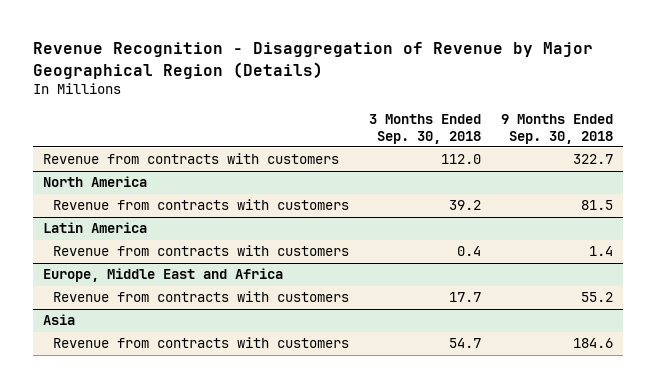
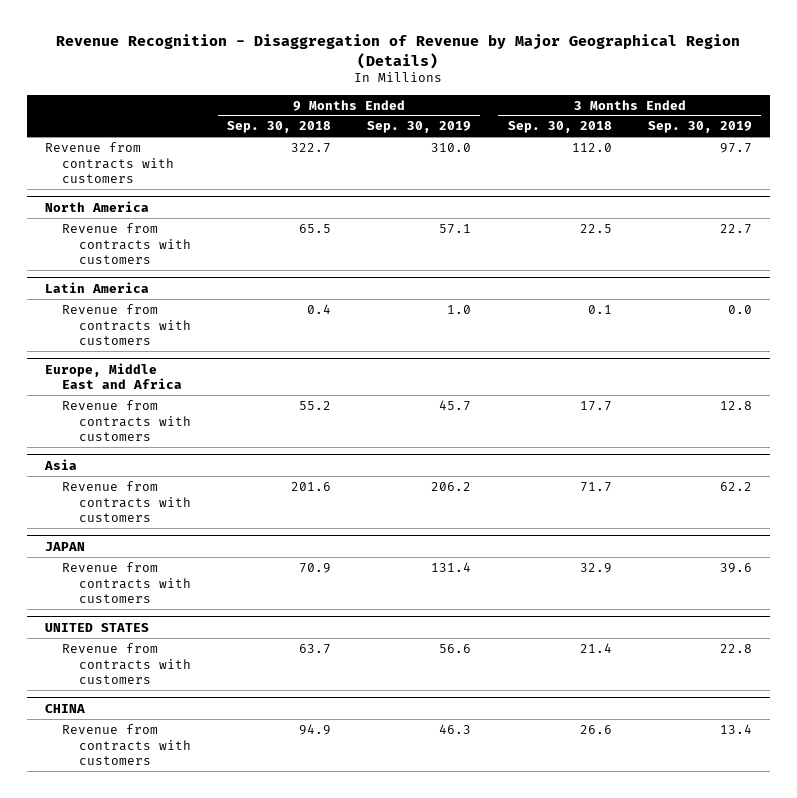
none -> [367,121,472,134] Sep. 30, 2019
none -> [647,121,752,134] Sep. 30, 2019
[449,200,482,211] 39.2 -> [579,223,612,233] 22.5
[581,200,614,211] 81.5 -> [298,223,331,233] 65.5
[457,246,482,257] 0.4 -> [587,304,612,314] 0.1
[589,246,614,257] 1.4 -> [306,303,331,314] 0.4
[449,338,482,349] 54.7 -> [579,481,612,492] 71.7
[573,338,614,349] 184.6 -> [290,481,331,491] 201.6
none -> [44,541,85,551] JAPAN
none -> [61,561,191,604] Revenue from contracts with customers
none -> [44,622,149,632] UNITED STATES
none -> [61,642,191,685] Revenue from contracts with customers
none -> [44,703,85,713] CHINA
none -> [61,723,191,766] Revenue from contracts with customers

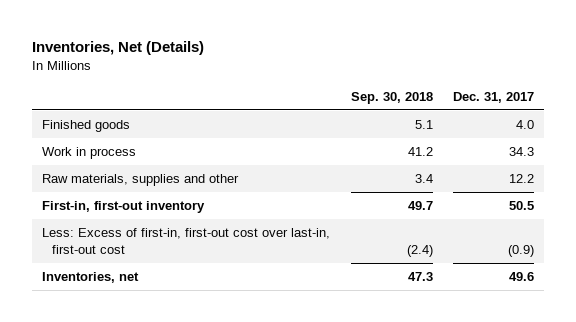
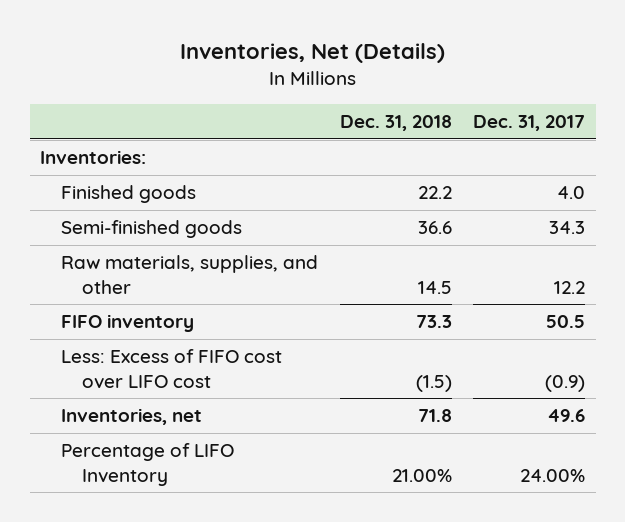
[350,91,433,104] Sep. 30, 2018 -> none
none -> [339,115,452,132] Dec. 31, 2018
none -> [40,150,147,165] Inventories:
[42,146,137,159] Work in process -> [61,220,243,239] Semi-finished goods
[42,173,240,186] Raw materials, supplies and other -> [61,255,319,294] Raw materials, supplies, and other
[42,200,206,213] First-in, first-out inventory -> [61,314,195,333] FIFO inventory
[42,227,331,254] Less: Excess of first-in, first-out cost over last-in, first-out cost -> [61,349,283,389] Less: Excess of FIFO cost over LIFO cost
none -> [61,443,235,486] Percentage of LIFO Inventory

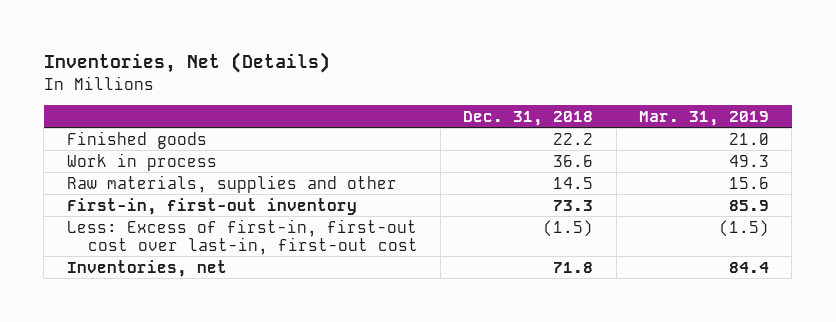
[472,115,585,132] Dec. 31, 2017 -> none
none -> [639,110,770,126] Mar. 31, 2019
[40,150,147,165] Inventories: -> none
[61,220,243,239] Semi-finished goods -> [66,152,217,171] Work in process
[61,255,319,294] Raw materials, supplies, and other -> [66,174,397,193] Raw materials, supplies and other
[61,314,195,333] FIFO inventory -> [66,197,357,215] First-in, first-out inventory
[61,349,283,389] Less: Excess of FIFO cost over LIFO cost -> [66,218,418,255] Less: Excess of first-in, first-out cost over last-in, first-out cost
[61,443,235,486] Percentage of LIFO Inventory -> none

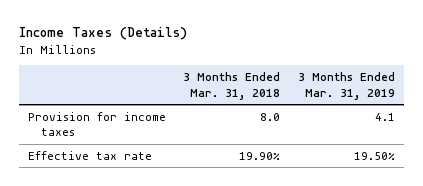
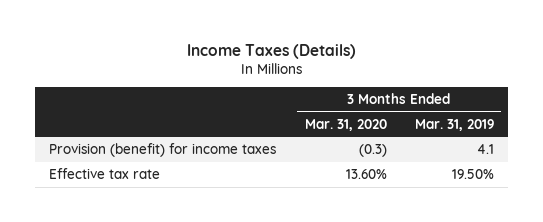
[183,72,281,100] 3 Months Ended Mar. 31, 2018 -> none
none -> [304,118,387,131] Mar. 31, 2020
[27,111,166,137] Provision for income taxes -> [49,143,277,158] Provision (benefit) for income taxes

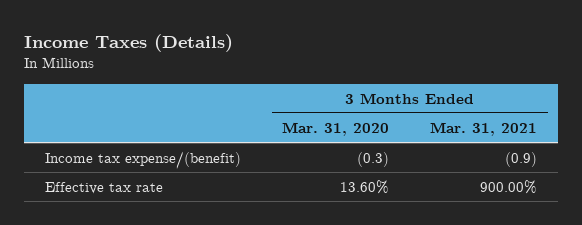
[414,118,494,131] Mar. 31, 2019 -> none
none -> [430,121,538,136] Mar. 31, 2021
[49,143,277,158] Provision (benefit) for income taxes -> [44,150,241,169] Income tax expense/(benefit)

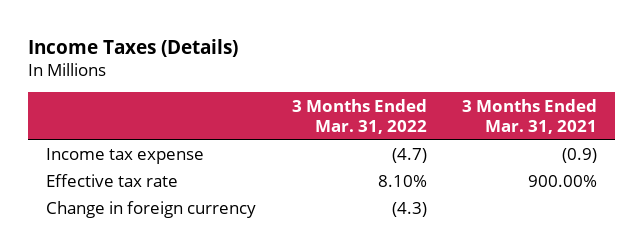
[282,121,390,136] Mar. 31, 2020 -> none
none -> [291,98,427,134] 3 Months Ended Mar. 31, 2022
[44,150,241,169] Income tax expense/(benefit) -> [46,148,205,165] Income tax expense
none -> [46,201,257,219] Change in foreign currency

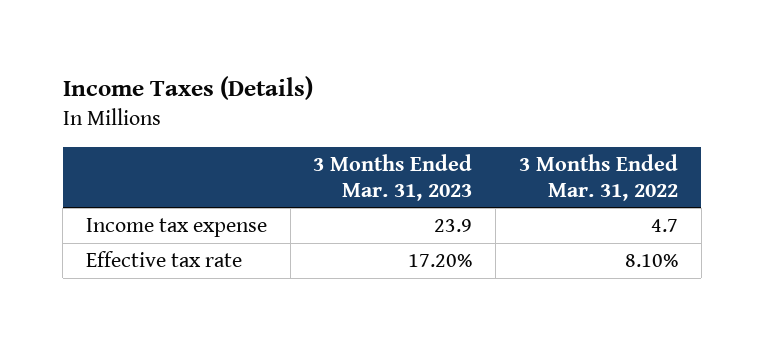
[462,98,598,134] 3 Months Ended Mar. 31, 2021 -> none
none -> [313,154,473,201] 3 Months Ended Mar. 31, 2023
[391,148,427,164] (4.7) -> [651,219,679,233] 4.7
[46,201,257,219] Change in foreign currency -> none

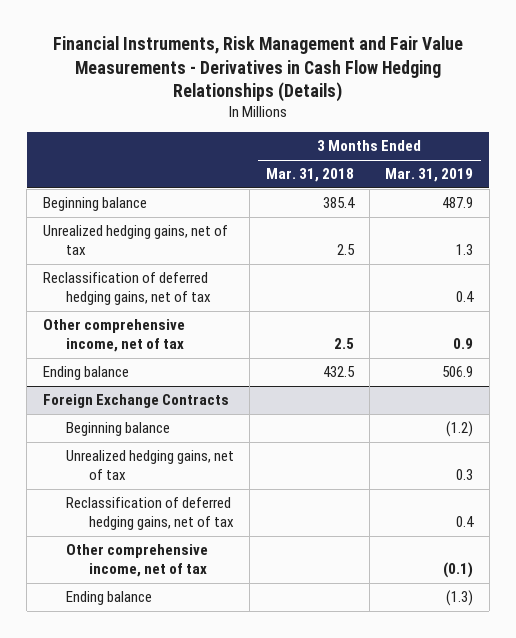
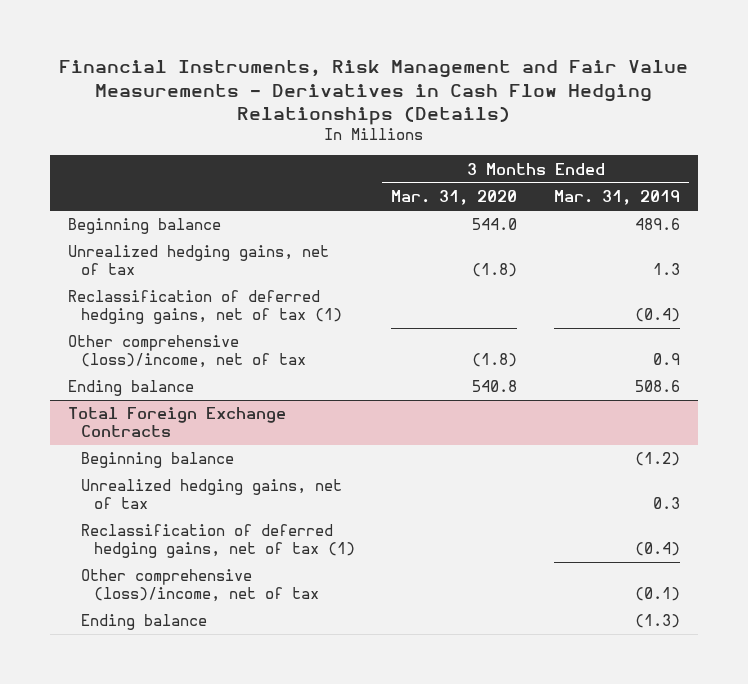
[265,168,354,183] Mar. 31, 2018 -> none
none -> [391,190,518,206] Mar. 31, 2020
[442,197,474,209] 487.9 -> [634,218,680,231] 489.6
[42,272,211,306] Reclassification of deferred hedging gains, net of tax -> [68,290,343,325] Reclassification of deferred hedging gains, net of tax (1)
[456,291,475,303] 0.4 -> [634,308,680,323] (0.4)
[42,319,185,353] Other comprehensive income, net of tax -> [68,335,307,369] Other comprehensive (loss)/income, net of tax
[442,366,474,378] 506.9 -> [634,380,680,393] 508.6
[42,394,229,409] Foreign Exchange Contracts -> [68,407,287,438] Total Foreign Exchange Contracts
[65,497,235,531] Reclassification of deferred hedging gains, net of tax -> [81,524,355,559] Reclassification of deferred hedging gains, net of tax (1)
[456,516,475,528] 0.4 -> [634,542,680,557] (0.4)
[65,544,208,578] Other comprehensive income, net of tax -> [81,569,319,603] Other comprehensive (loss)/income, net of tax

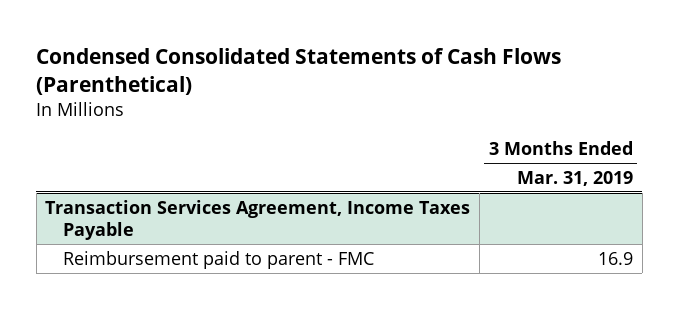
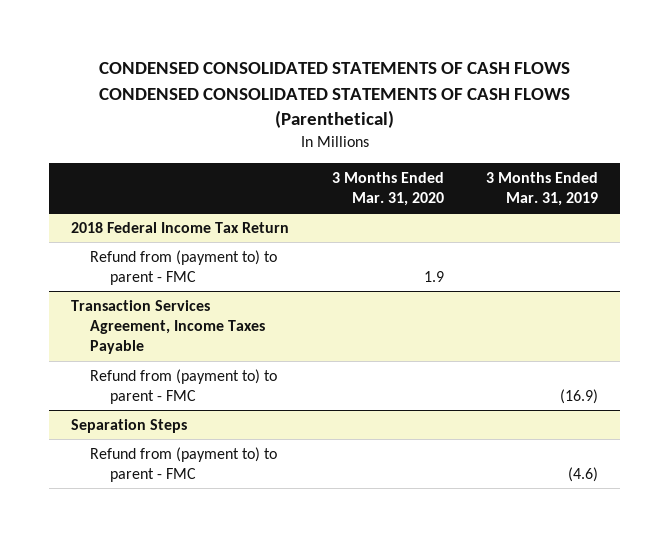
[36,48,562,96] Condensed Consolidated Statements of Cash Flows (Parenthetical) -> [98,62,570,128] CONDENSED CONSOLIDATED STATEMENTS OF CASH FLOWS CONDENSED CONSOLIDATED STATEMENTS OF CASH FLOWS (Parenthetical)
none -> [331,171,444,206] 3 Months Ended Mar. 31, 2020
none -> [70,221,289,233] 2018 Federal Income Tax Return
none -> [90,249,278,286] Refund from (payment to) to parent - FMC
[63,250,375,269] Reimbursement paid to parent - FMC -> [90,368,278,405] Refund from (payment to) to parent - FMC
[597,251,633,265] 16.9 -> [560,389,599,405] (16.9)
none -> [70,418,187,433] Separation Steps
none -> [90,446,278,483] Refund from (payment to) to parent - FMC

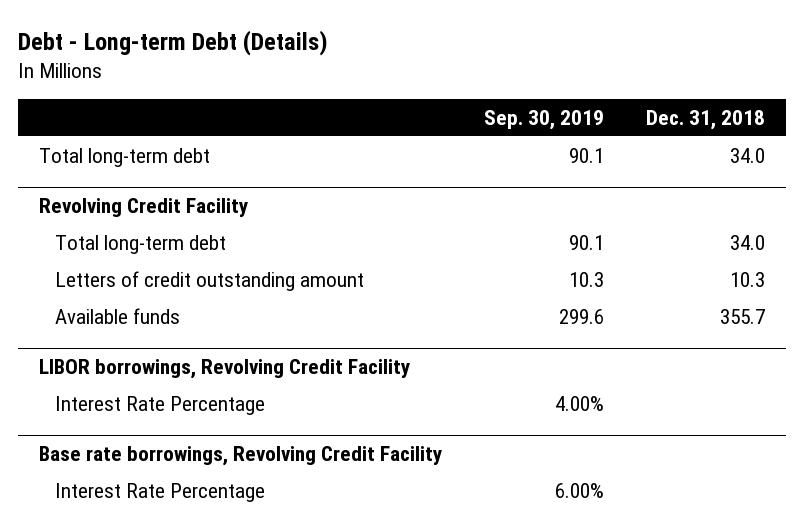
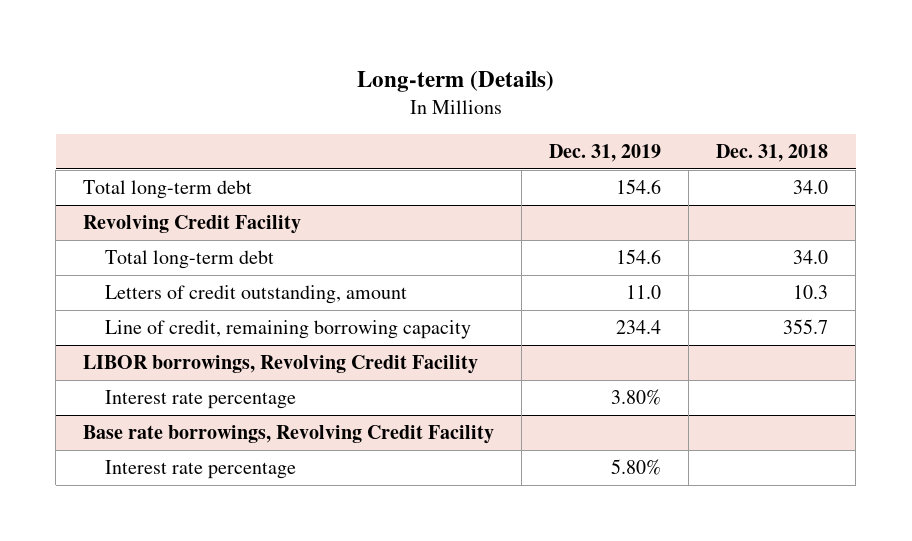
[17,30,328,57] Debt - Long-term Debt (Details) -> [356,70,554,92] Long-term (Details)
[483,110,604,131] Sep. 30, 2019 -> none
none -> [549,143,662,162] Dec. 31, 2019
[54,270,364,291] Letters of credit outstanding amount -> [104,285,407,305] Letters of credit outstanding, amount
[54,307,180,324] Available funds -> [104,320,471,340] Line of credit, remaining borrowing capacity
[54,395,265,415] Interest Rate Percentage -> [104,390,296,410] Interest rate percentage
[54,482,265,502] Interest Rate Percentage -> [104,460,296,480] Interest rate percentage

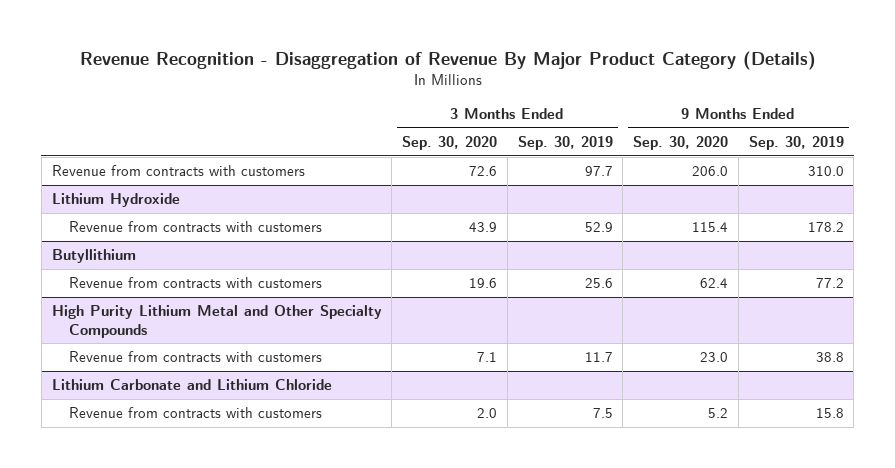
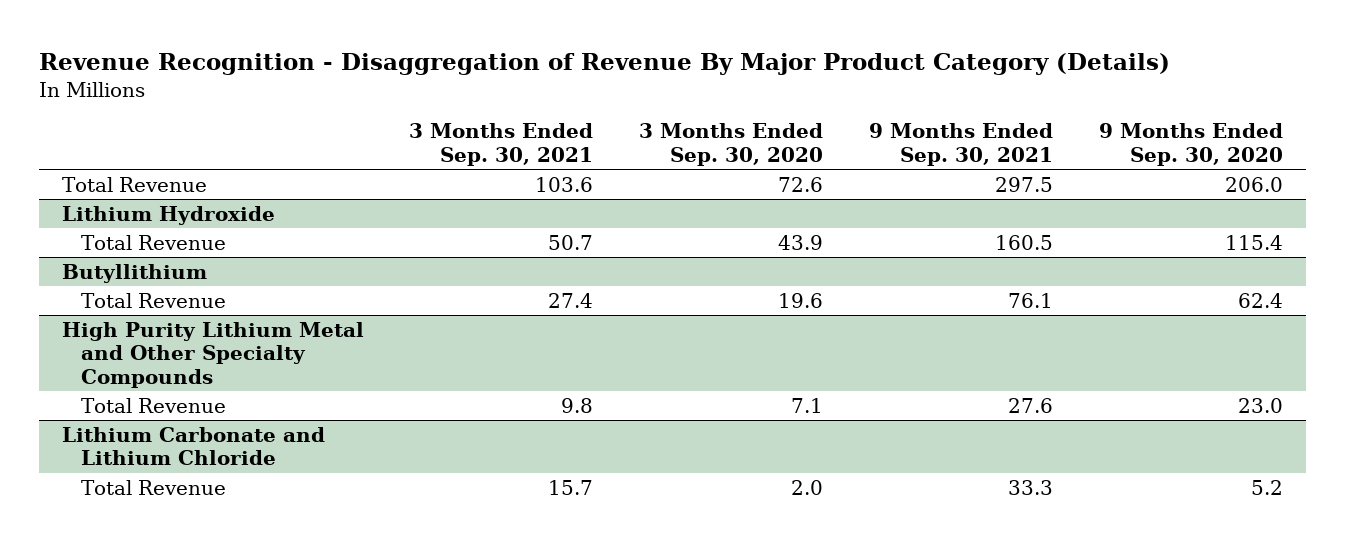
[517,136,613,151] Sep. 30, 2019 -> none
[748,136,844,151] Sep. 30, 2019 -> none
none -> [409,123,594,167] 3 Months Ended Sep. 30, 2021
none -> [869,123,1054,167] 9 Months Ended Sep. 30, 2021
[51,165,305,177] Revenue from contracts with customers -> [61,176,207,192] Total Revenue
[69,221,323,233] Revenue from contracts with customers -> [81,234,227,250] Total Revenue
[69,277,323,289] Revenue from contracts with customers -> [81,292,227,308] Total Revenue
[69,351,323,363] Revenue from contracts with customers -> [81,397,227,413] Total Revenue
[69,407,323,419] Revenue from contracts with customers -> [81,479,227,495] Total Revenue

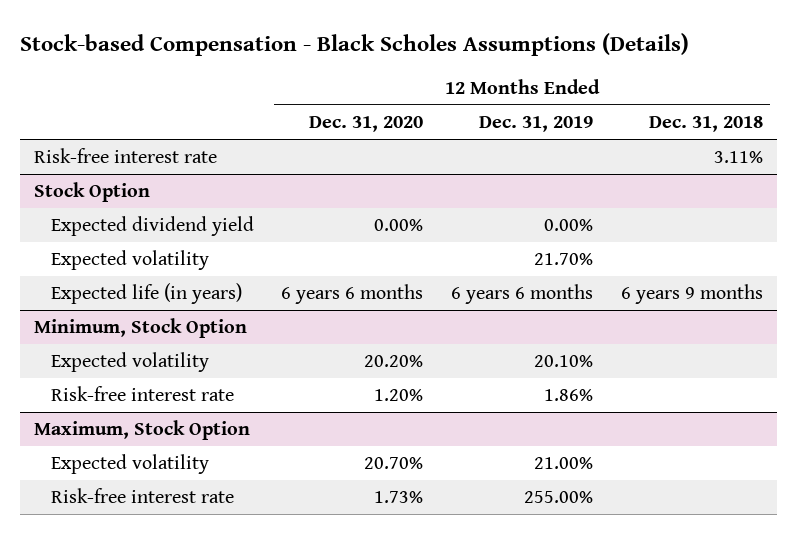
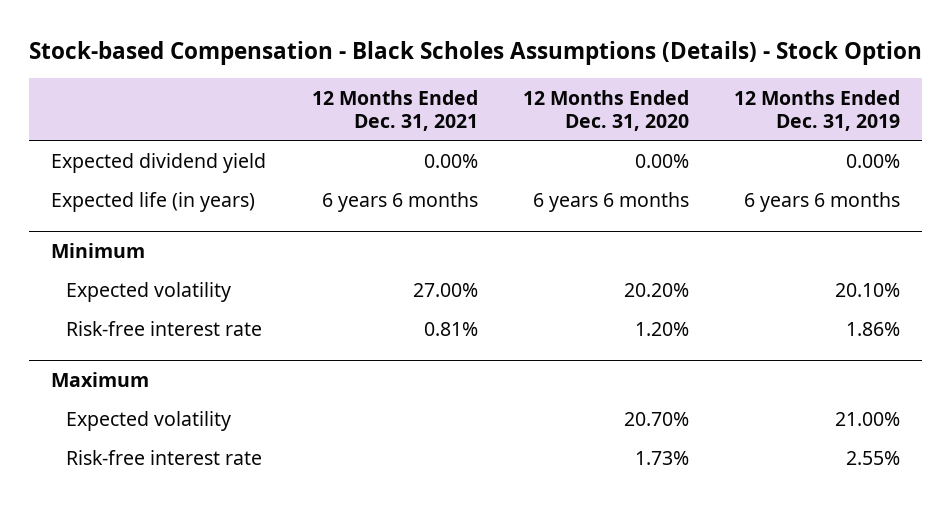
[20,32,690,56] Stock-based Compensation - Black Scholes Assumptions (Details) -> [28,41,922,66] Stock-based Compensation - Black Scholes Assumptions (Details) - Stock Option
[648,116,763,133] Dec. 31, 2018 -> none
none -> [311,89,478,132] 12 Months Ended Dec. 31, 2021
[33,148,217,164] Risk-free interest rate -> none
[33,182,150,203] Stock Option -> none
[50,250,209,271] Expected volatility -> none
[33,318,247,339] Minimum, Stock Option -> none
none -> [51,243,146,259] Minimum
[33,420,250,441] Maximum, Stock Option -> none
none -> [51,372,150,388] Maximum
[524,491,594,504] 255.00% -> [845,451,900,466] 2.55%

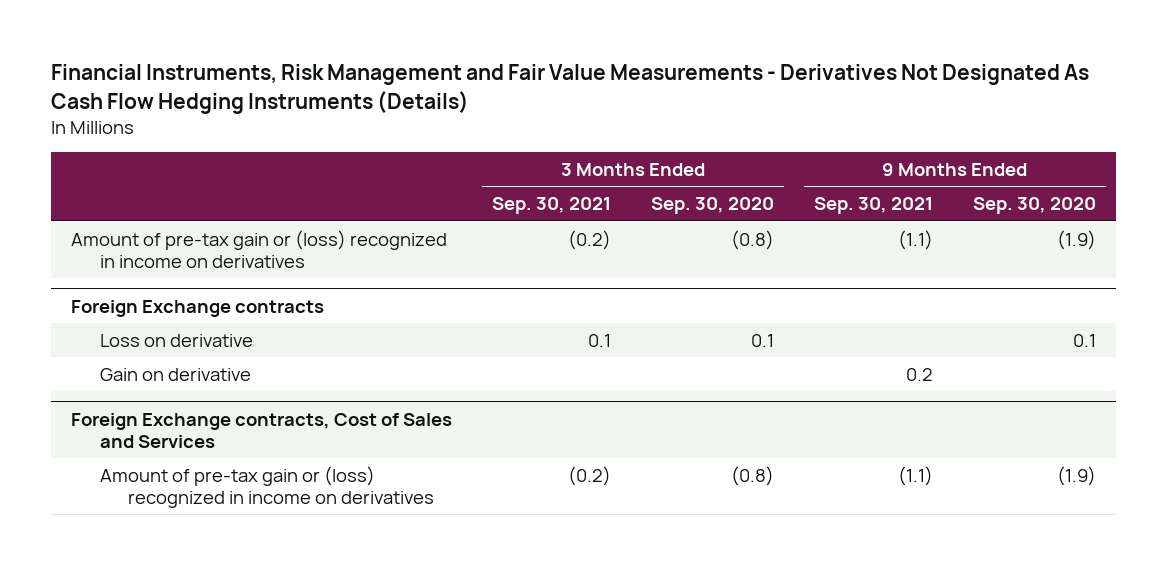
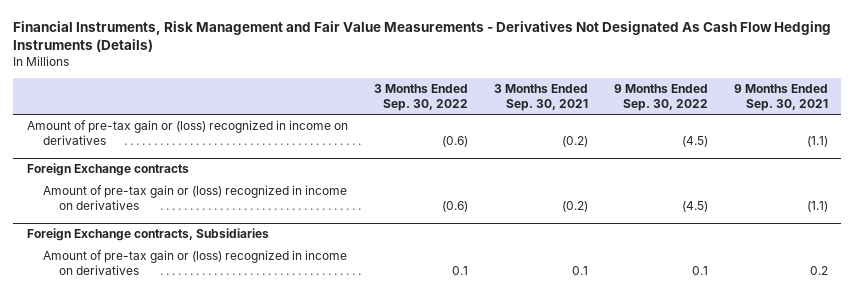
[651,197,775,215] Sep. 30, 2020 -> none
[973,197,1097,215] Sep. 30, 2020 -> none
none -> [373,84,468,111] 3 Months Ended Sep. 30, 2022
none -> [613,84,708,111] 9 Months Ended Sep. 30, 2022
[99,333,253,347] Loss on derivative -> none
[99,367,251,381] Gain on derivative -> none
[71,412,453,448] Foreign Exchange contracts, Cost of Sales and Services -> none
none -> [26,228,269,242] Foreign Exchange contracts, Subsidiaries
none -> [42,250,347,275] Amount of pre-tax gain or (loss) recognized in income on derivatives

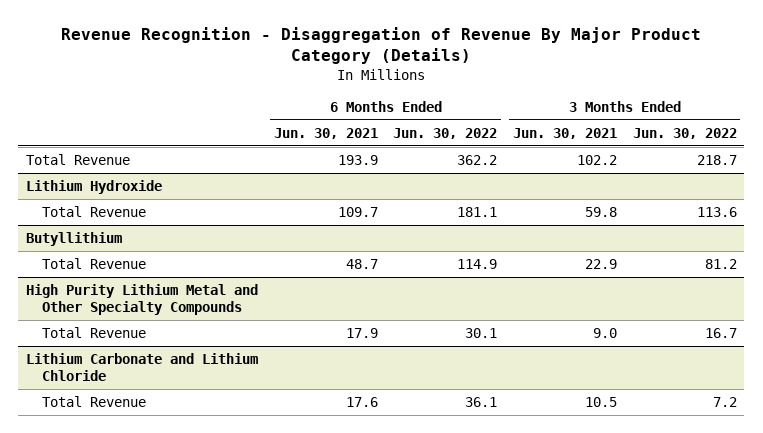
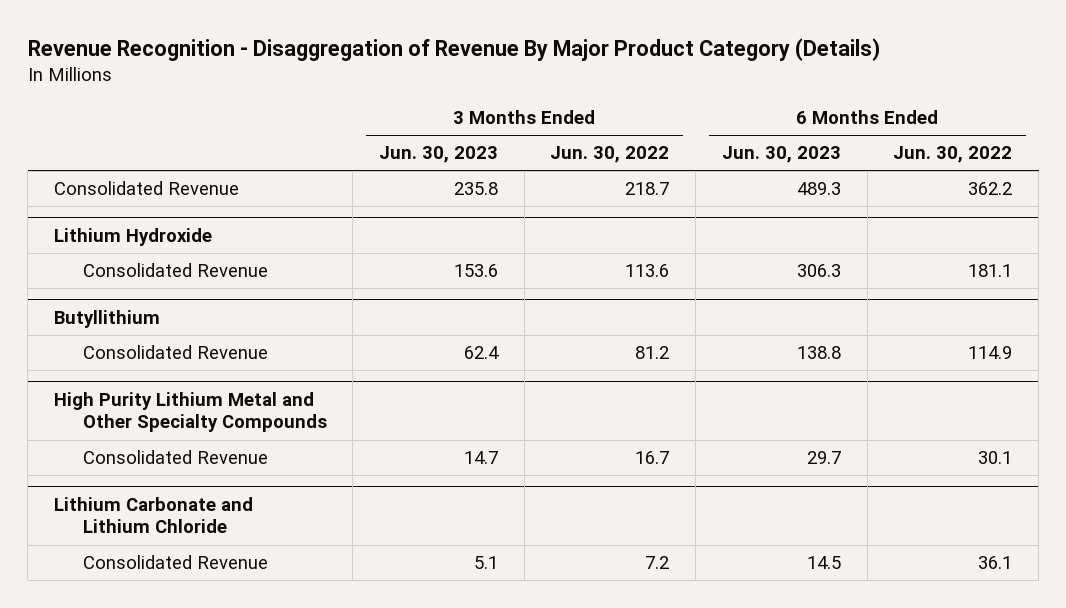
[273,127,378,139] Jun. 30, 2021 -> none
[512,127,617,139] Jun. 30, 2021 -> none
none -> [378,146,498,164] Jun. 30, 2023
none -> [721,146,841,164] Jun. 30, 2023
[26,154,131,166] Total Revenue -> [53,181,239,196] Consolidated Revenue
[42,206,147,218] Total Revenue -> [82,263,268,278] Consolidated Revenue
[42,258,147,270] Total Revenue -> [82,345,268,360] Consolidated Revenue
[42,327,147,339] Total Revenue -> [82,450,268,465] Consolidated Revenue
[42,396,147,408] Total Revenue -> [82,555,268,570] Consolidated Revenue

